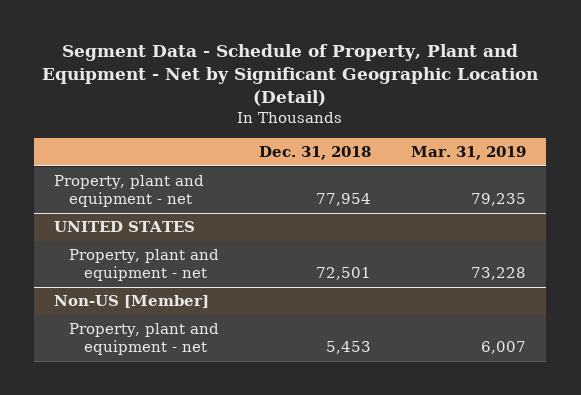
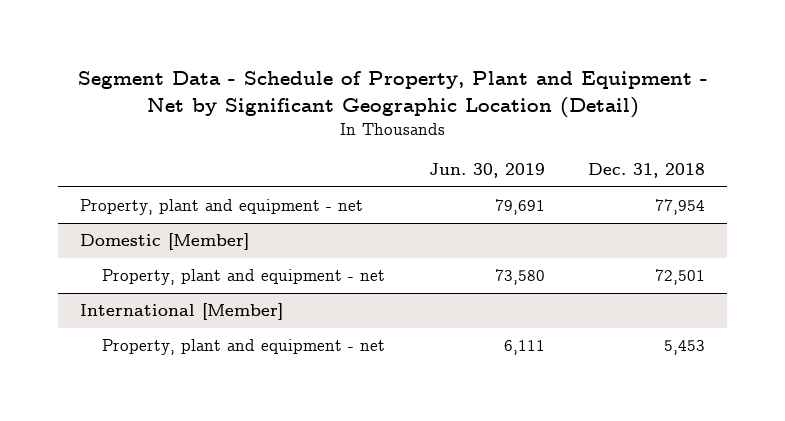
[411,146,527,161] Mar. 31, 2019 -> none
none -> [428,163,545,179] Jun. 30, 2019
[54,221,196,233] UNITED STATES -> [80,233,250,251] Domestic [Member]
[54,295,210,309] Non-US [Member] -> [80,303,284,321] International [Member]

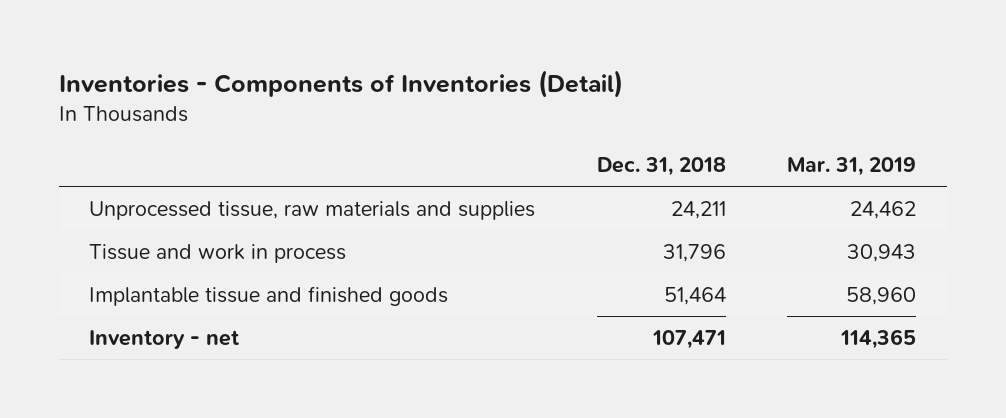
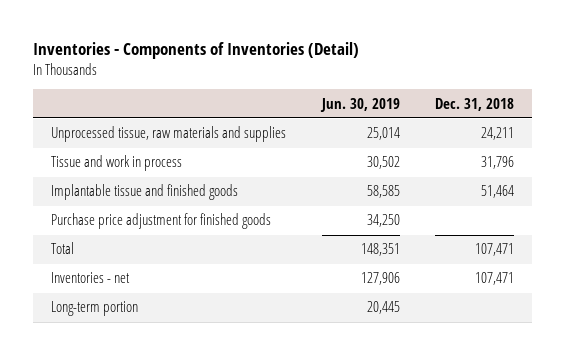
[787,156,917,176] Mar. 31, 2019 -> none
none -> [319,97,400,112] Jun. 30, 2019
none -> [50,213,271,230] Purchase price adjustment for finished goods
none -> [50,242,74,255] Total
[89,329,240,349] Inventory - net -> [50,272,130,284] Inventories - net
none -> [50,301,138,317] Long-term portion

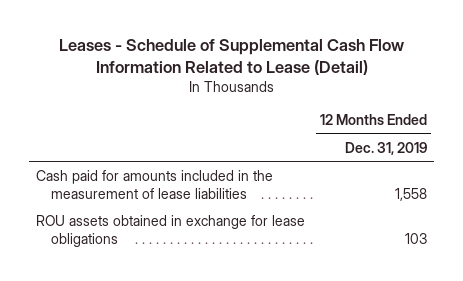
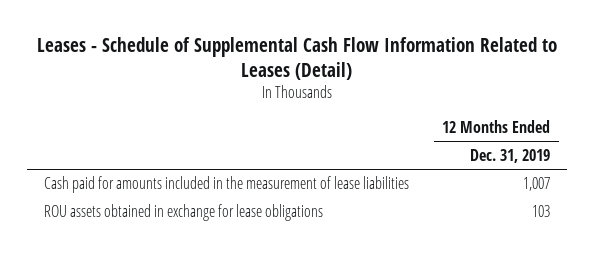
[58,38,404,75] Leases - Schedule of Supplemental Cash Flow Information Related to Lease (Detail) -> [37,36,558,80] Leases - Schedule of Supplemental Cash Flow Information Related to Leases (Detail)
[395,187,428,201] 1,558 -> [523,177,551,192] 1,007

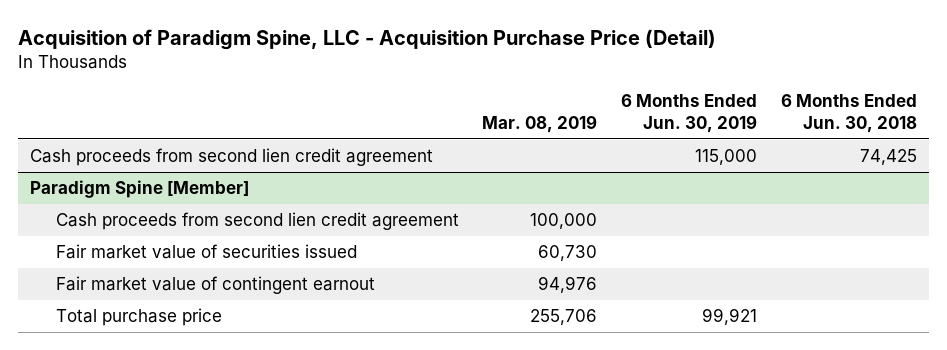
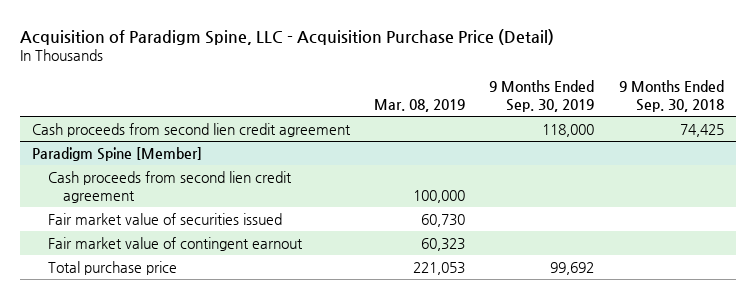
[621,94,758,134] 6 Months Ended Jun. 30, 2019 -> none
[781,94,918,134] 6 Months Ended Jun. 30, 2018 -> none
none -> [489,80,595,113] 9 Months Ended Sep. 30, 2019
none -> [618,80,724,113] 9 Months Ended Sep. 30, 2018
[538,276,598,294] 94,976 -> [421,237,466,251] 60,323
[530,309,598,326] 255,706 -> [413,261,466,275] 221,053

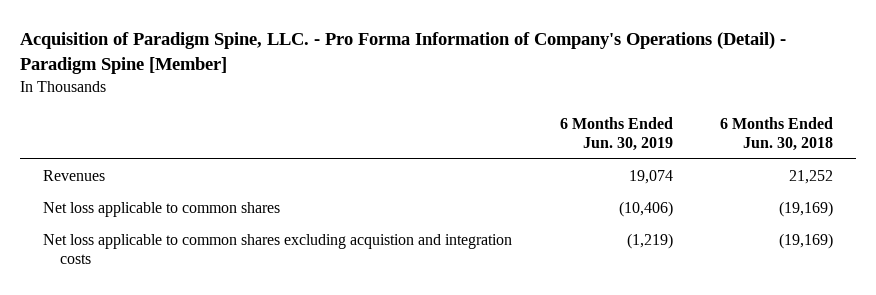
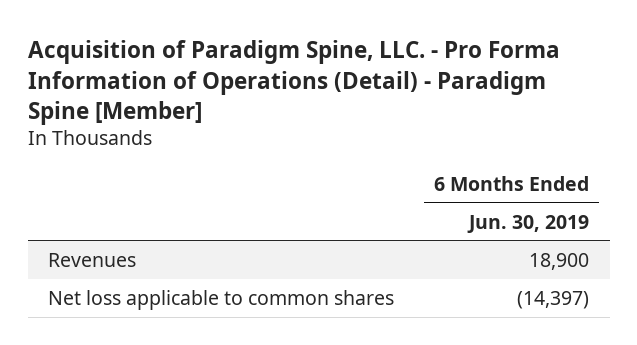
[19,31,786,75] Acquisition of Paradigm Spine, LLC. - Pro Forma Information of Company's Operations (Detail) - Paradigm Spine [Member] -> [27,40,560,125] Acquisition of Paradigm Spine, LLC. - Pro Forma Information of Operations (Detail) - Paradigm Spine [Member]
[719,117,833,152] 6 Months Ended Jun. 30, 2018 -> none
[43,234,513,265] Net loss applicable to common shares excluding acquistion and integration costs -> none
[628,170,673,185] 19,074 -> [529,252,590,270] 18,900
[618,201,673,218] (10,406) -> [517,290,590,309] (14,397)

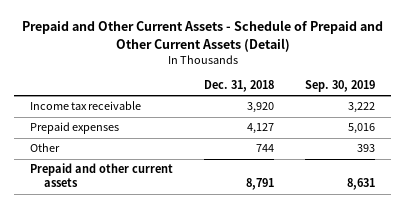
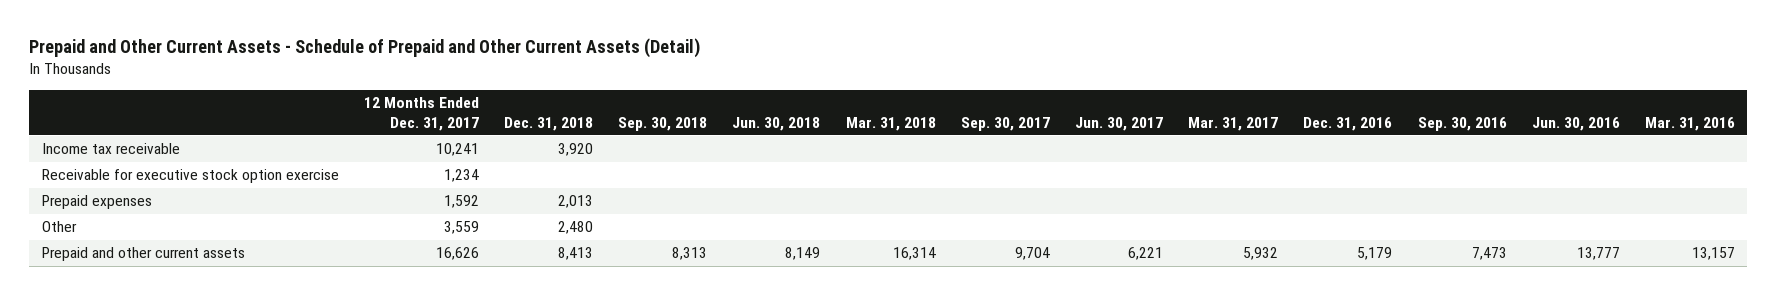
[305,79,376,92] Sep. 30, 2019 -> none
none -> [363,97,479,131] 12 Months Ended Dec. 31, 2017
none -> [618,116,708,131] Sep. 30, 2018
none -> [732,116,821,131] Jun. 30, 2018
none -> [845,116,936,131] Mar. 31, 2018
none -> [960,116,1050,131] Sep. 30, 2017
none -> [1074,116,1163,131] Jun. 30, 2017
none -> [1188,116,1279,131] Mar. 31, 2017
none -> [1303,116,1393,131] Dec. 31, 2016
none -> [1417,116,1507,131] Sep. 30, 2016
none -> [1531,116,1620,131] Jun. 30, 2016
none -> [1644,116,1735,131] Mar. 31, 2016
none -> [41,169,339,184] Receivable for executive stock option exercise
[247,123,275,135] 4,127 -> [558,195,594,209] 2,013
[256,144,275,153] 744 -> [558,221,594,235] 2,480
[246,178,275,191] 8,791 -> [558,247,594,261] 8,413

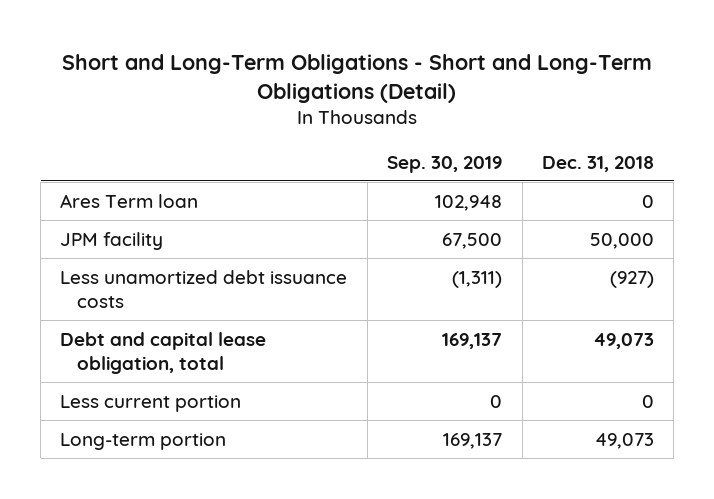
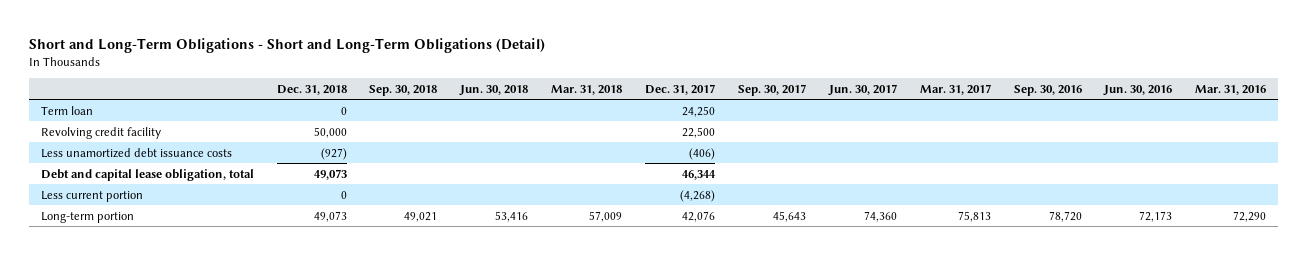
[387,155,503,173] Sep. 30, 2019 -> none
none -> [369,84,438,96] Sep. 30, 2018
none -> [459,84,529,96] Jun. 30, 2018
none -> [551,84,623,95] Mar. 31, 2018
none -> [645,83,716,95] Dec. 31, 2017
none -> [737,83,806,96] Sep. 30, 2017
none -> [827,83,897,96] Jun. 30, 2017
none -> [919,83,991,95] Mar. 31, 2017
none -> [1013,84,1082,96] Sep. 30, 2016
none -> [1103,84,1173,96] Jun. 30, 2016
none -> [1195,84,1267,95] Mar. 31, 2016
[60,193,199,208] Ares Term loan -> [40,105,93,115] Term loan
[60,231,164,250] JPM facility -> [40,126,161,139] Revolving credit facility

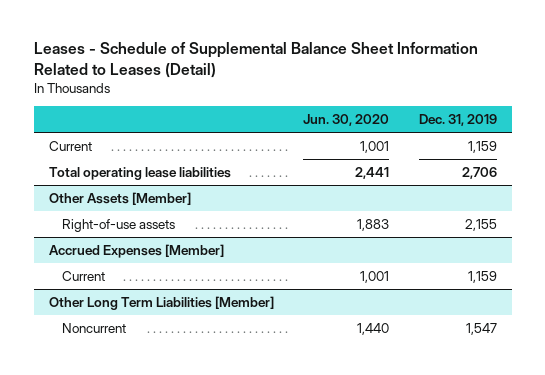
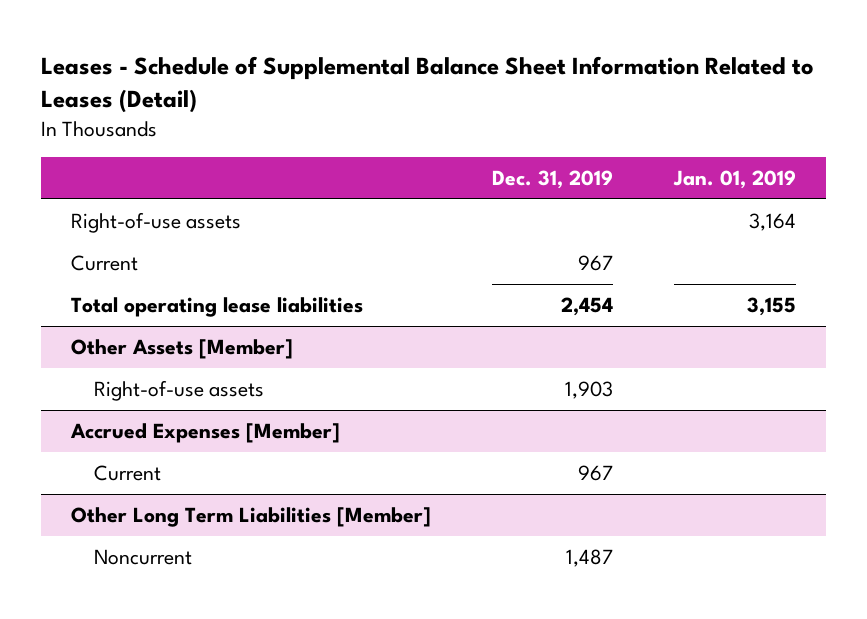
[303,114,390,127] Jun. 30, 2020 -> none
none -> [672,169,796,189] Jan. 01, 2019
none -> [71,212,242,234] Right-of-use assets
[467,140,497,153] 1,159 -> [578,255,614,272] 967
[461,166,497,179] 2,706 -> [561,297,614,317] 2,454
[464,218,497,231] 2,155 -> [565,381,614,400] 1,903
[467,270,497,283] 1,159 -> [578,465,614,482] 967
[465,322,497,335] 1,547 -> [566,549,614,568] 1,487

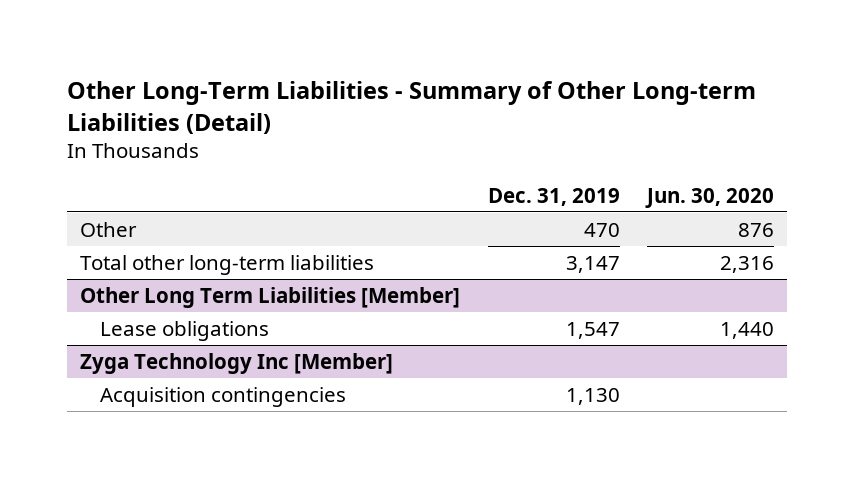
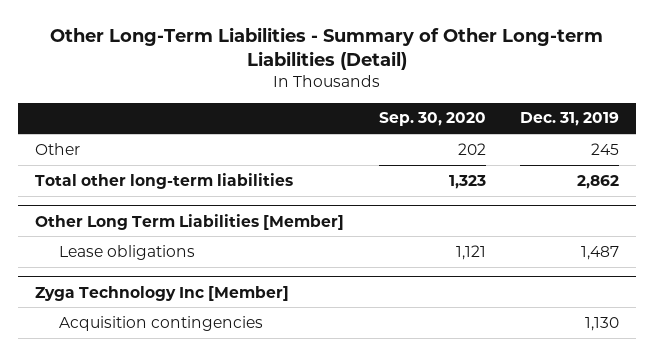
[644,187,774,208] Jun. 30, 2020 -> none
none -> [378,112,486,127] Sep. 30, 2020
[583,222,620,237] 470 -> [590,142,619,155] 245
[565,255,620,273] 3,147 -> [576,174,619,189] 2,862
[565,321,620,339] 1,547 -> [580,245,619,260] 1,487

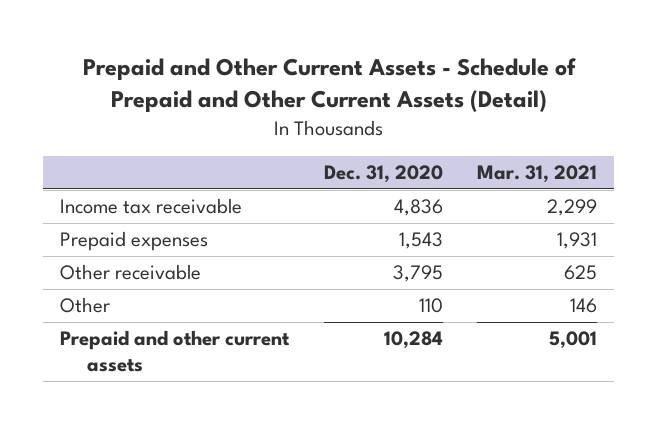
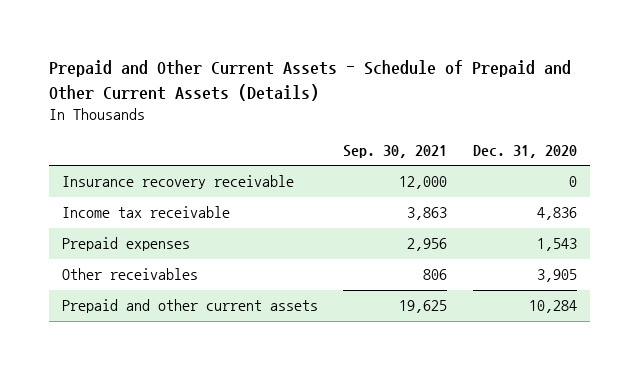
[82,58,576,113] Prepaid and Other Current Assets - Schedule of Prepaid and Other Current Assets (Detail) -> [48,60,571,101] Prepaid and Other Current Assets - Schedule of Prepaid and Other Current Assets (Details)
[477,165,598,184] Mar. 31, 2021 -> none
none -> [343,145,448,159] Sep. 30, 2021
none -> [61,175,294,190] Insurance recovery receivable
[60,297,111,314] Other -> none
[60,264,202,281] Other receivable -> [61,268,198,281] Other receivables
[392,265,443,283] 3,795 -> [536,269,577,283] 3,905

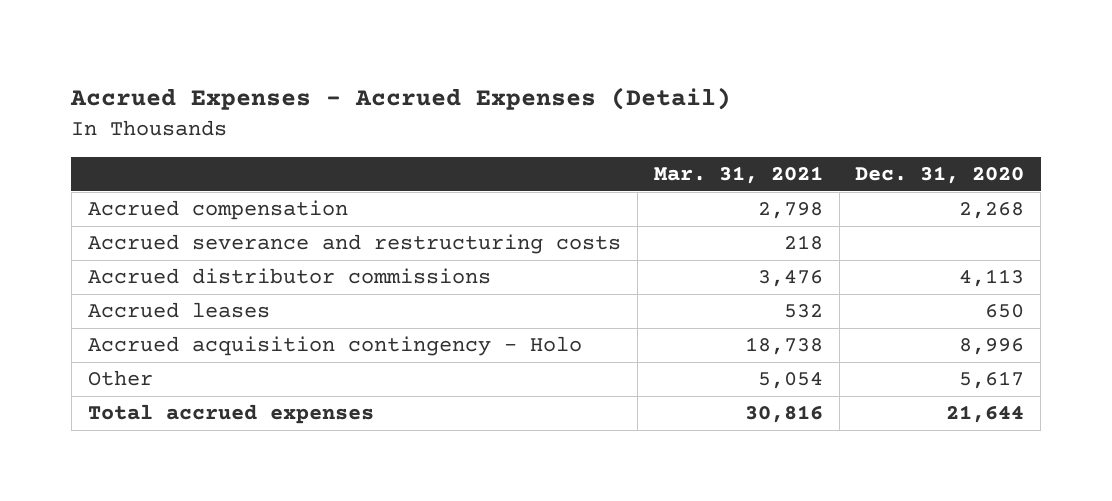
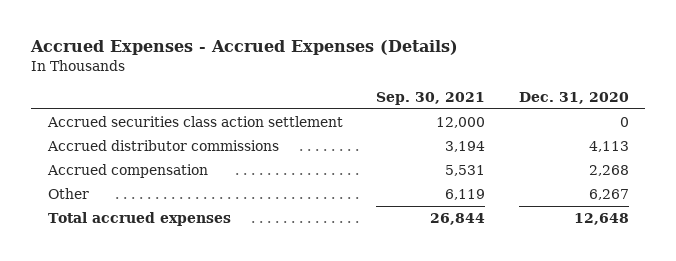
[70,87,732,111] Accrued Expenses - Accrued Expenses (Detail) -> [29,40,458,56] Accrued Expenses - Accrued Expenses (Details)
[653,166,823,185] Mar. 31, 2021 -> none
none -> [376,91,486,105] Sep. 30, 2021
[87,234,621,255] Accrued severance and restructuring costs -> none
none -> [46,116,343,128] Accrued securities class action settlement
[87,302,270,319] Accrued leases -> none
[87,336,582,357] Accrued acquisition contingency - Holo -> none
[87,200,348,221] Accrued compensation -> [46,164,208,179] Accrued compensation
[959,371,1025,390] 5,617 -> [588,189,629,201] 6,267
[946,405,1025,424] 21,644 -> [573,213,629,226] 12,648

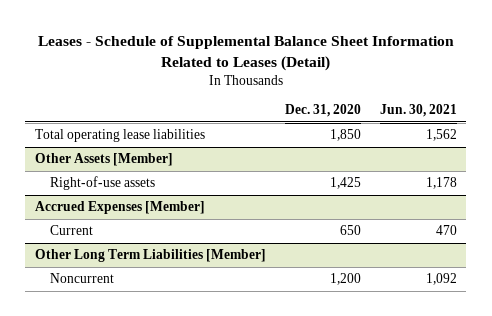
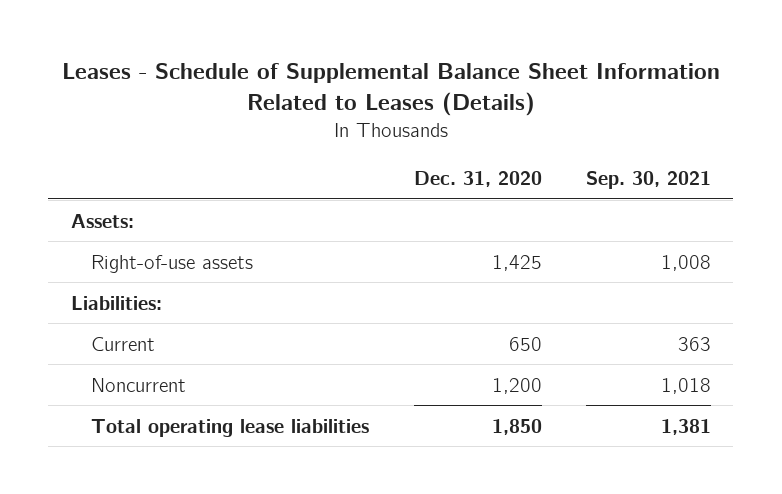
[37,36,454,71] Leases - Schedule of Supplemental Balance Sheet Information Related to Leases (Detail) -> [61,63,720,117] Leases - Schedule of Supplemental Balance Sheet Information Related to Leases (Details)
[379,104,457,118] Jun. 30, 2021 -> none
none -> [585,170,711,189] Sep. 30, 2021
[34,153,173,167] Other Assets [Member] -> none
none -> [70,213,134,228] Assets:
[34,201,205,215] Accrued Expenses [Member] -> none
none -> [70,295,162,310] Liabilities:
[34,249,266,263] Other Long Term Liabilities [Member] -> none
[34,129,205,143] Total operating lease liabilities -> [91,418,370,437] Total operating lease liabilities

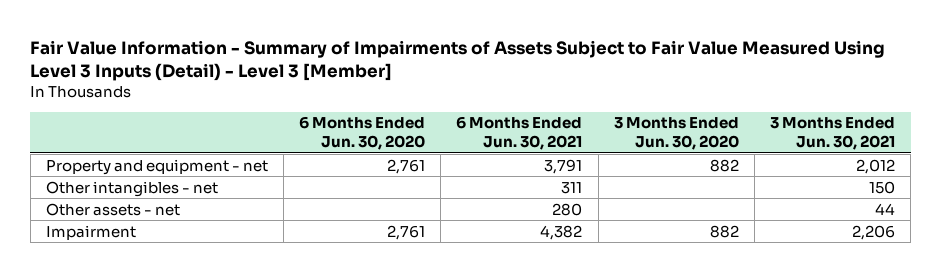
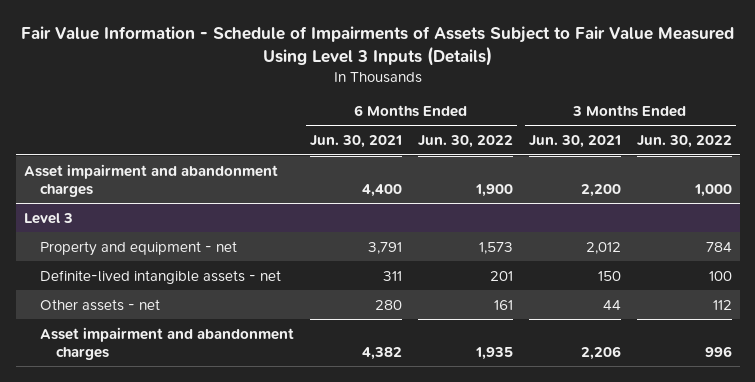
[30,39,886,81] Fair Value Information - Summary of Impairments of Assets Subject to Fair Value Measured Using Level 3 Inputs (Detail) - Level 3 [Member] -> [20,25,734,66] Fair Value Information - Schedule of Impairments of Assets Subject to Fair Value Measured Using Level 3 Inputs (Details)
[299,116,426,150] 6 Months Ended Jun. 30, 2020 -> none
[613,117,739,150] 3 Months Ended Jun. 30, 2020 -> none
none -> [417,135,513,149] Jun. 30, 2022
none -> [636,135,732,149] Jun. 30, 2022
none -> [23,163,278,197] Asset impairment and abandonment charges
none -> [23,212,73,224] Level 3
[45,180,218,197] Other intangibles - net -> [39,269,281,284] Definite-lived intangible assets - net
[45,224,136,240] Impairment -> [39,326,294,360] Asset impairment and abandonment charges

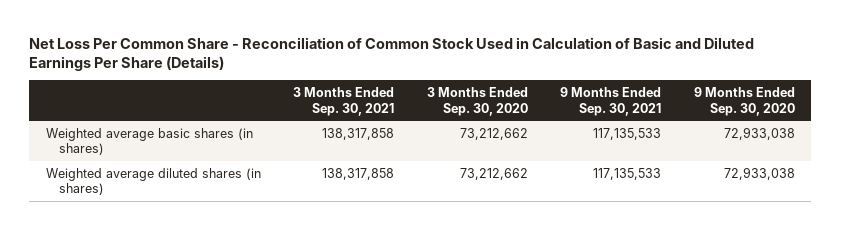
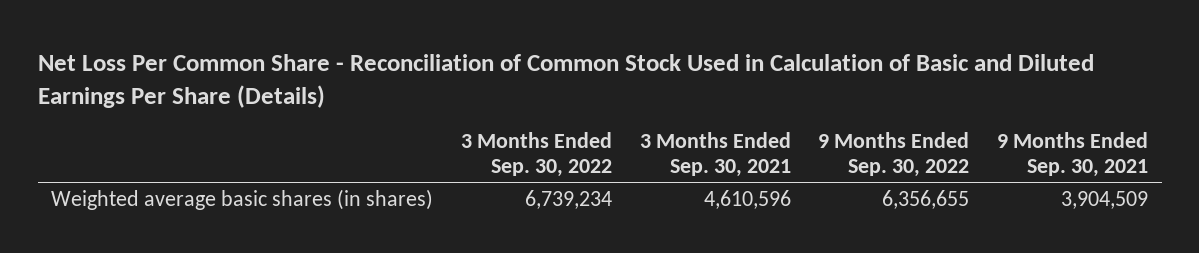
[426,86,528,116] 3 Months Ended Sep. 30, 2020 -> none
[693,86,795,116] 9 Months Ended Sep. 30, 2020 -> none
none -> [461,131,613,178] 3 Months Ended Sep. 30, 2022
none -> [818,131,970,178] 9 Months Ended Sep. 30, 2022
[45,167,261,196] Weighted average diluted shares (in shares) -> none
[322,127,395,140] 138,317,858 -> [703,190,791,210] 4,610,596
[593,127,662,140] 117,135,533 -> [1060,191,1148,210] 3,904,509

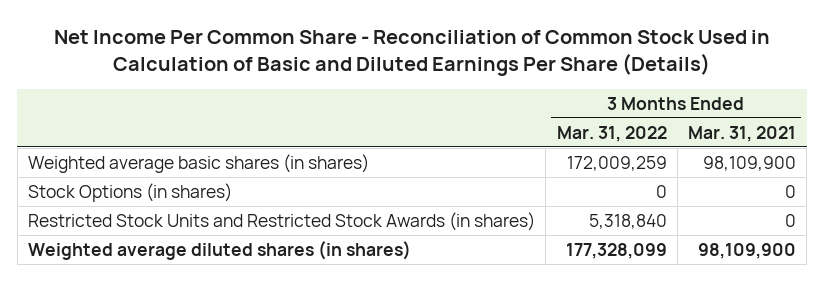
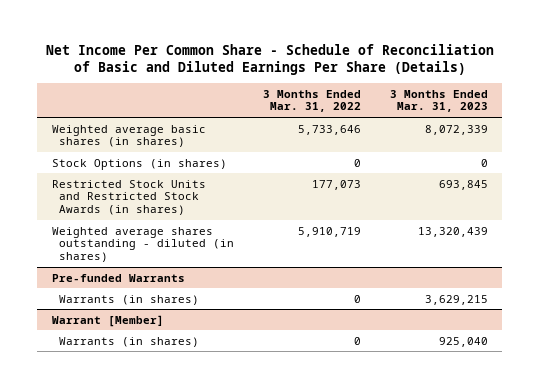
[54,30,771,77] Net Income Per Common Share - Reconciliation of Common Stock Used in Calculation of Basic and Diluted Earnings Per Share (Details) -> [45,43,494,75] Net Income Per Common Share - Schedule of Reconciliation of Basic and Diluted Earnings Per Share (Details)
[688,125,797,142] Mar. 31, 2021 -> none
none -> [389,89,488,113] 3 Months Ended Mar. 31, 2023
[566,155,667,171] 172,009,259 -> [298,124,362,135] 5,733,646
[588,213,667,229] 5,318,840 -> [312,179,362,190] 177,073
[28,240,412,260] Weighted average diluted shares (in shares) -> [51,226,235,263] Weighted average shares outstanding - diluted (in shares)
[565,242,667,259] 177,328,099 -> [298,226,362,237] 5,910,719
none -> [51,273,185,282] Pre-funded Warrants
none -> [59,294,200,305] Warrants (in shares)
none -> [51,314,164,327] Warrant [Member]
none -> [59,336,200,347] Warrants (in shares)

